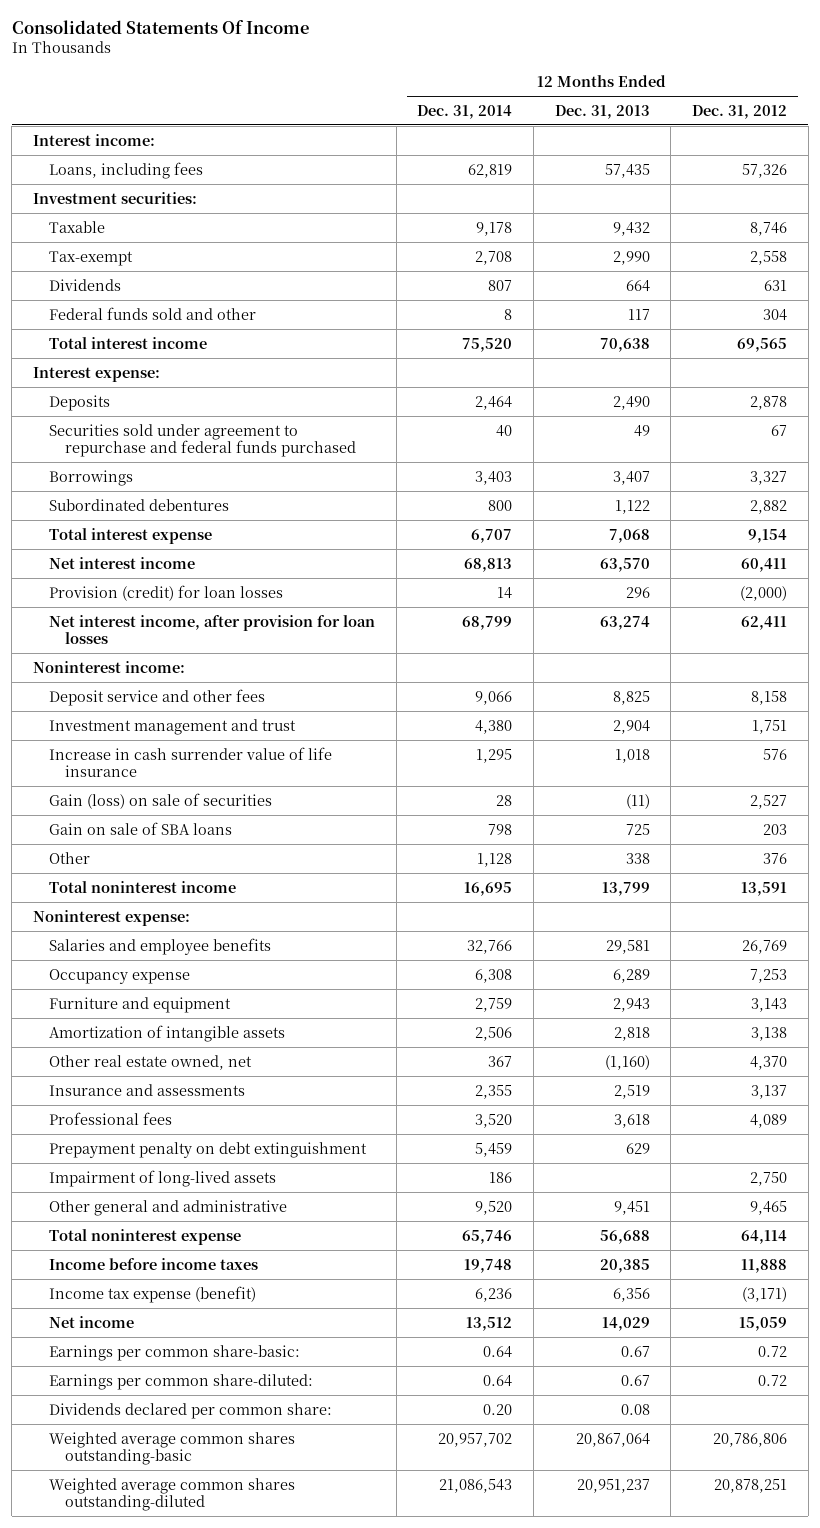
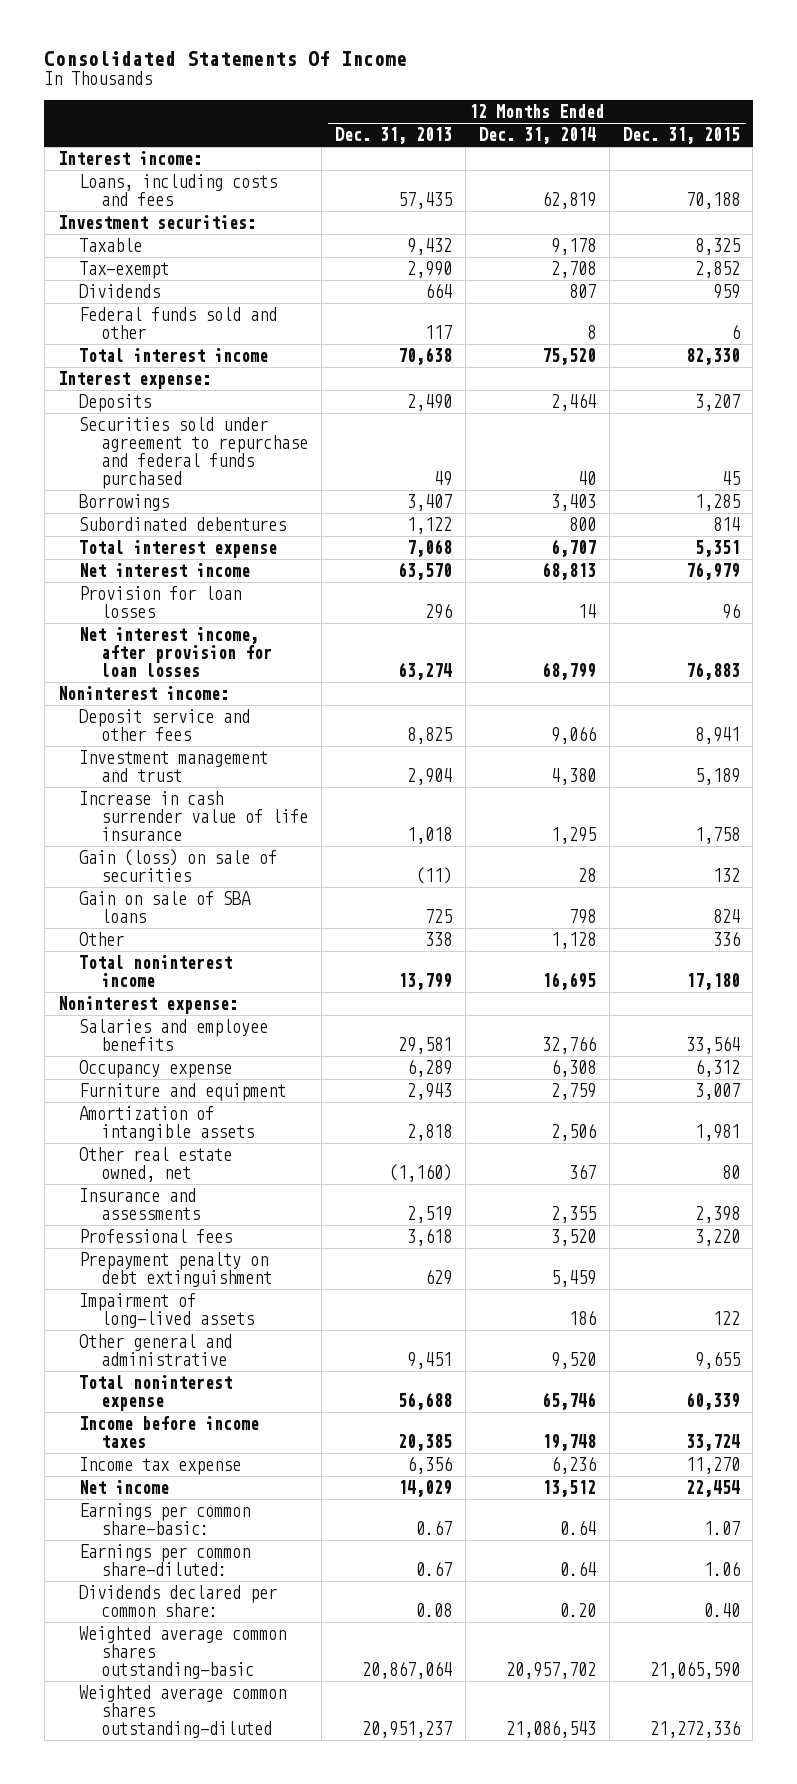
[692,104,788,119] Dec. 31, 2012 -> none
none -> [622,127,740,145] Dec. 31, 2015
[48,161,203,179] Loans, including fees -> [79,174,278,207] Loans, including costs and fees
[48,584,283,601] Provision (credit) for loan losses -> [79,586,242,619] Provision for loan losses
[48,1285,256,1303] Income tax expense (benefit) -> [79,1457,242,1476] Income tax expense

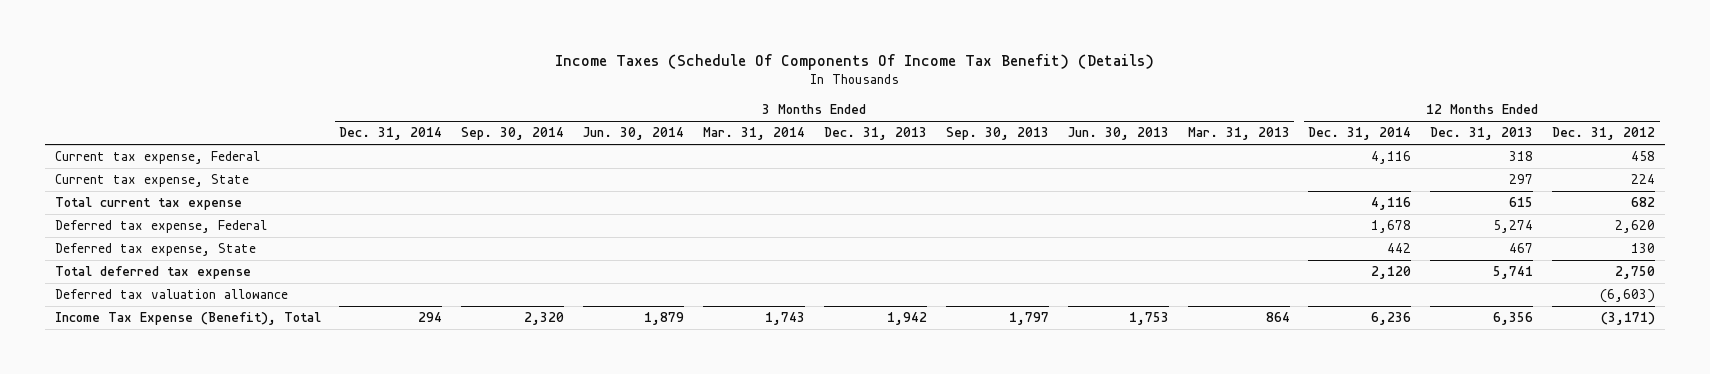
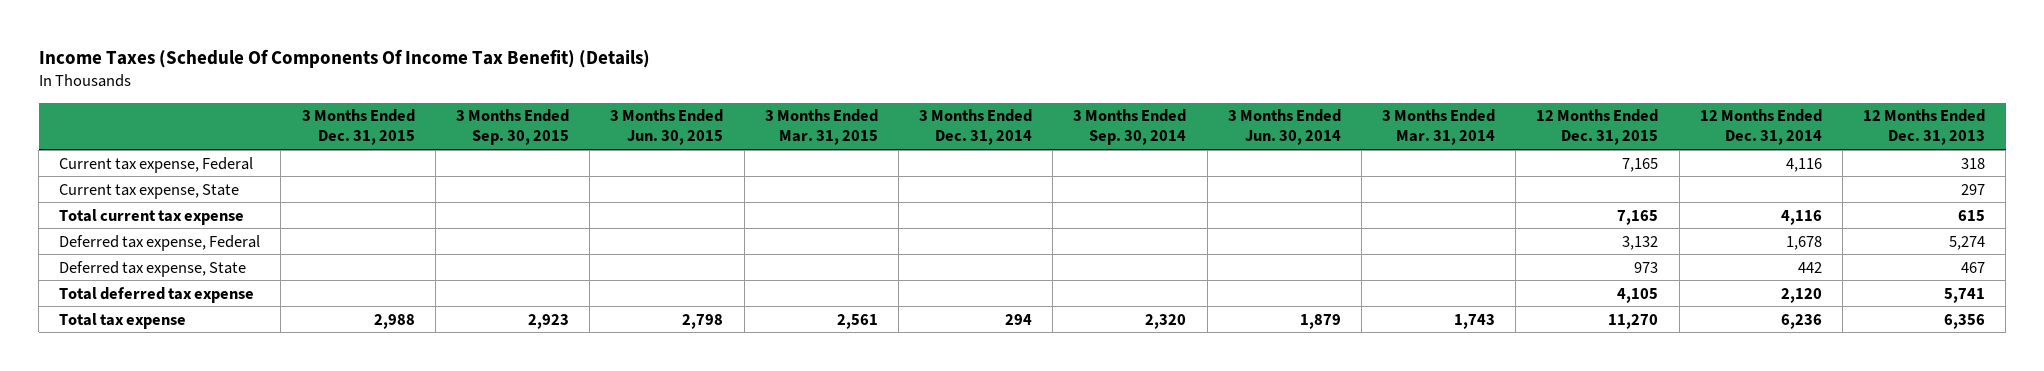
[823,127,927,141] Dec. 31, 2013 -> none
[945,127,1049,141] Sep. 30, 2013 -> none
[1067,127,1169,141] Jun. 30, 2013 -> none
[1187,127,1290,141] Mar. 31, 2013 -> none
[1552,127,1656,141] Dec. 31, 2012 -> none
none -> [301,109,415,146] 3 Months Ended Dec. 31, 2015
none -> [456,109,570,146] 3 Months Ended Sep. 30, 2015
none -> [610,109,724,146] 3 Months Ended Jun. 30, 2015
none -> [764,109,878,146] 3 Months Ended Mar. 31, 2015
none -> [1536,109,1659,146] 12 Months Ended Dec. 31, 2015
[54,289,288,300] Deferred tax valuation allowance -> none
[54,312,321,326] Income Tax Expense (Benefit), Total -> [59,312,187,329] Total tax expense

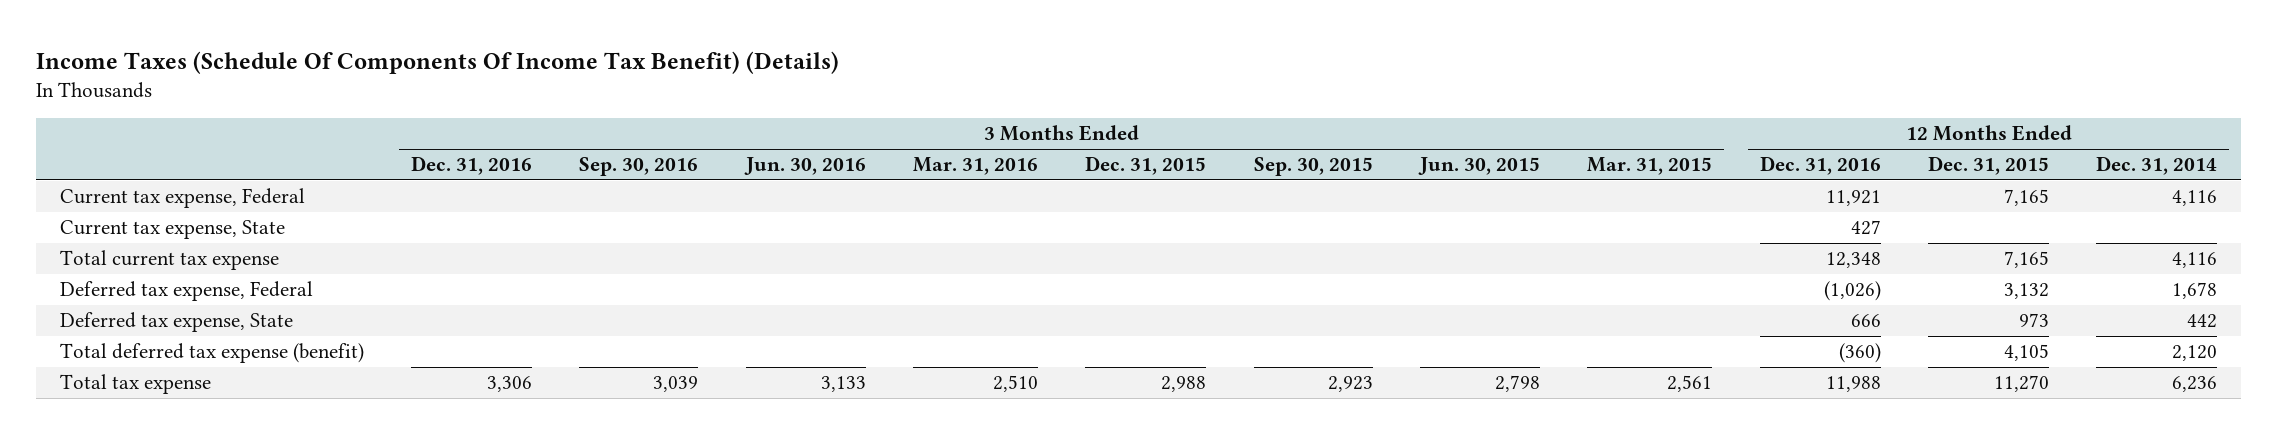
[919,109,1033,146] 3 Months Ended Dec. 31, 2014 -> none
[1073,109,1187,146] 3 Months Ended Sep. 30, 2014 -> none
[1227,109,1341,146] 3 Months Ended Jun. 30, 2014 -> none
[1382,109,1496,146] 3 Months Ended Mar. 31, 2014 -> none
[1863,109,1986,146] 12 Months Ended Dec. 31, 2013 -> none
none -> [410,156,532,176] Dec. 31, 2016
none -> [579,157,699,177] Sep. 30, 2016
none -> [743,157,866,176] Jun. 30, 2016
none -> [912,157,1038,176] Mar. 31, 2016
none -> [1759,156,1881,176] Dec. 31, 2016
[59,286,255,303] Total deferred tax expense -> [59,343,364,364] Total deferred tax expense (benefit)

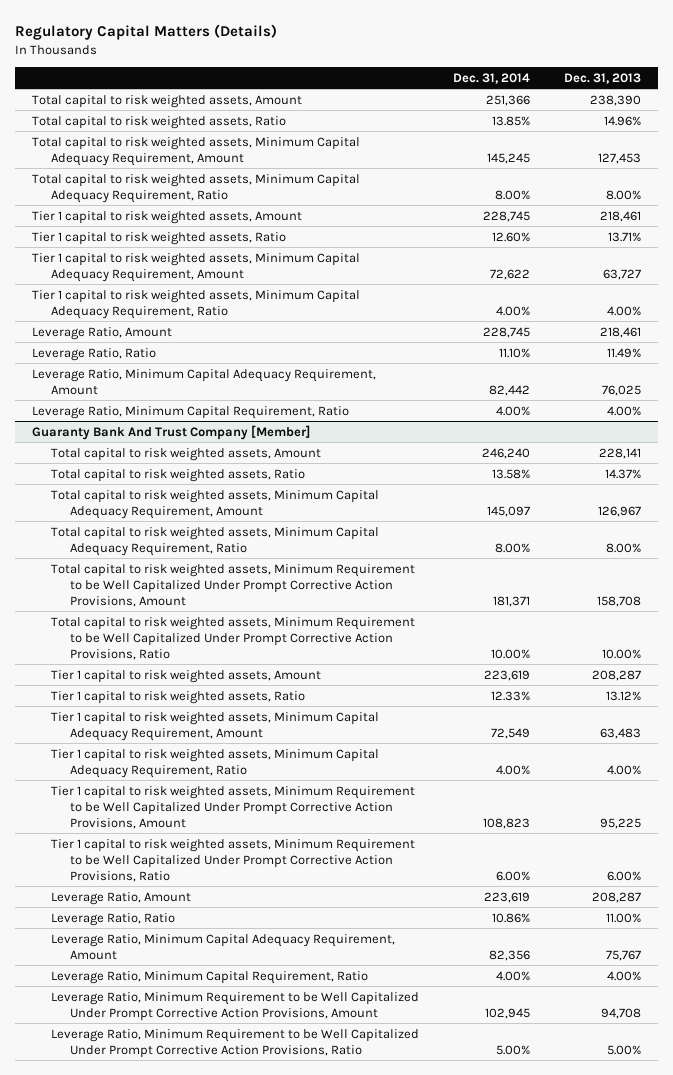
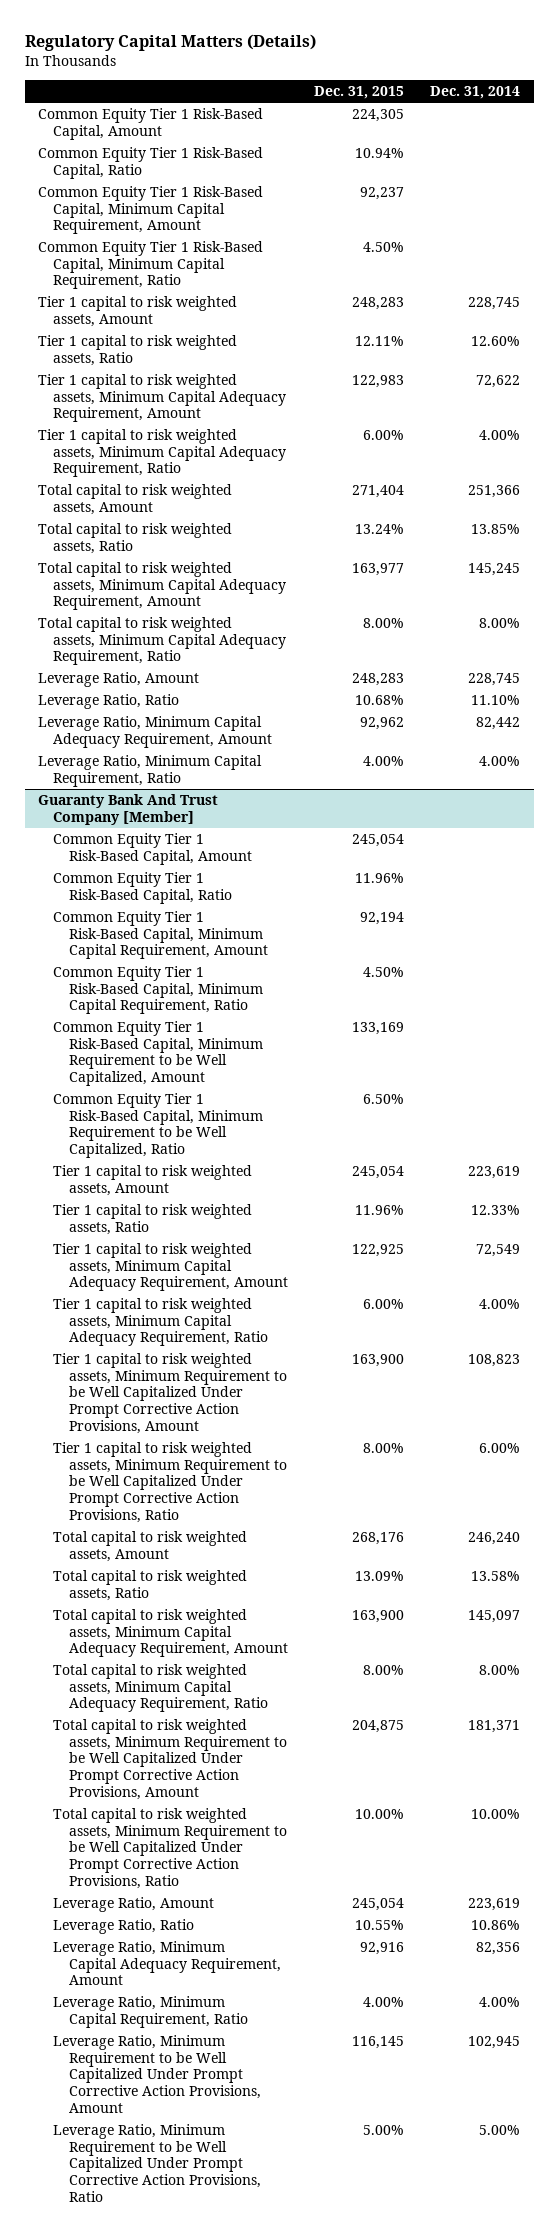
[564,72,642,84] Dec. 31, 2013 -> none
none -> [314,86,405,100] Dec. 31, 2015
none -> [38,108,264,140] Common Equity Tier 1 Risk-Based Capital, Amount
none -> [38,147,264,179] Common Equity Tier 1 Risk-Based Capital, Ratio
none -> [38,186,264,235] Common Equity Tier 1 Risk-Based Capital, Minimum Capital Requirement, Amount
none -> [38,241,264,290] Common Equity Tier 1 Risk-Based Capital, Minimum Capital Requirement, Ratio
[32,94,303,108] Total capital to risk weighted assets, Amount -> [38,484,233,515] Total capital to risk weighted assets, Amount
[32,115,287,129] Total capital to risk weighted assets, Ratio -> [38,523,233,554] Total capital to risk weighted assets, Ratio
[32,136,361,166] Total capital to risk weighted assets, Minimum Capital Adequacy Requirement, Amount -> [38,562,287,611] Total capital to risk weighted assets, Minimum Capital Adequacy Requirement, Amount
[32,173,361,203] Total capital to risk weighted assets, Minimum Capital Adequacy Requirement, Ratio -> [38,617,287,666] Total capital to risk weighted assets, Minimum Capital Adequacy Requirement, Ratio
none -> [53,833,252,865] Common Equity Tier 1 Risk-Based Capital, Amount
none -> [53,872,232,904] Common Equity Tier 1 Risk-Based Capital, Ratio
none -> [53,911,268,960] Common Equity Tier 1 Risk-Based Capital, Minimum Capital Requirement, Amount
none -> [53,966,263,1015] Common Equity Tier 1 Risk-Based Capital, Minimum Capital Requirement, Ratio
none -> [53,1021,263,1087] Common Equity Tier 1 Risk-Based Capital, Minimum Requirement to be Well Capitalized, Amount
none -> [53,1093,263,1159] Common Equity Tier 1 Risk-Based Capital, Minimum Requirement to be Well Capitalized, Ratio
[51,447,322,461] Total capital to risk weighted assets, Amount -> [53,1531,248,1562] Total capital to risk weighted assets, Amount
[51,468,306,482] Total capital to risk weighted assets, Ratio -> [53,1570,248,1601] Total capital to risk weighted assets, Ratio
[51,489,380,519] Total capital to risk weighted assets, Minimum Capital Adequacy Requirement, Amount -> [53,1609,288,1658] Total capital to risk weighted assets, Minimum Capital Adequacy Requirement, Amount
[51,526,380,556] Total capital to risk weighted assets, Minimum Capital Adequacy Requirement, Ratio -> [53,1664,268,1713] Total capital to risk weighted assets, Minimum Capital Adequacy Requirement, Ratio
[51,563,416,607] Total capital to risk weighted assets, Minimum Requirement to be Well Capitalized Under Prompt Corrective Action Provisions, Amount -> [53,1719,287,1800] Total capital to risk weighted assets, Minimum Requirement to be Well Capitalized Under Prompt Corrective Action Provisions, Amount
[51,616,416,660] Total capital to risk weighted assets, Minimum Requirement to be Well Capitalized Under Prompt Corrective Action Provisions, Ratio -> [53,1808,287,1889] Total capital to risk weighted assets, Minimum Requirement to be Well Capitalized Under Prompt Corrective Action Provisions, Ratio

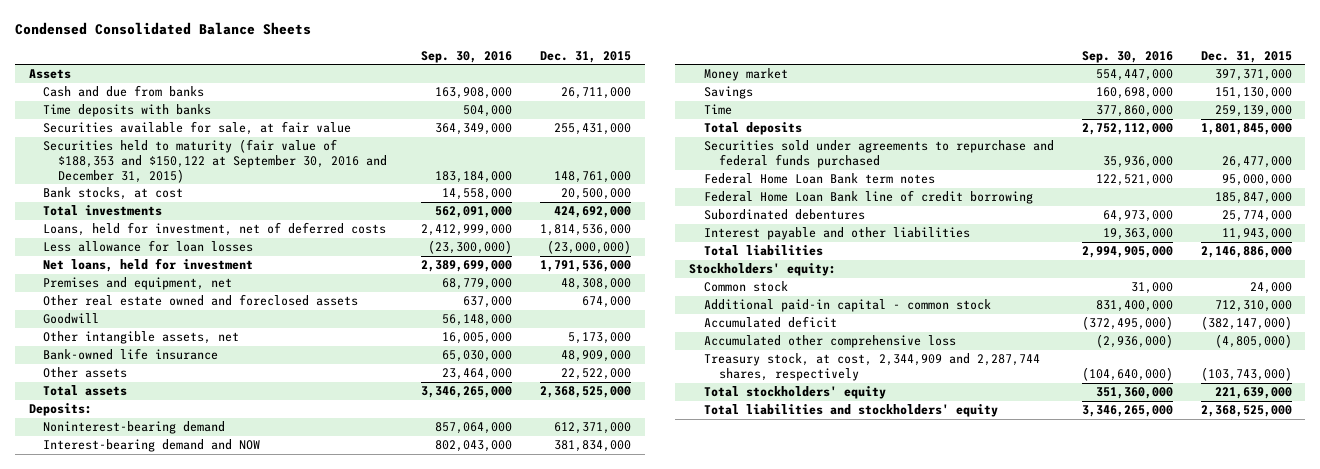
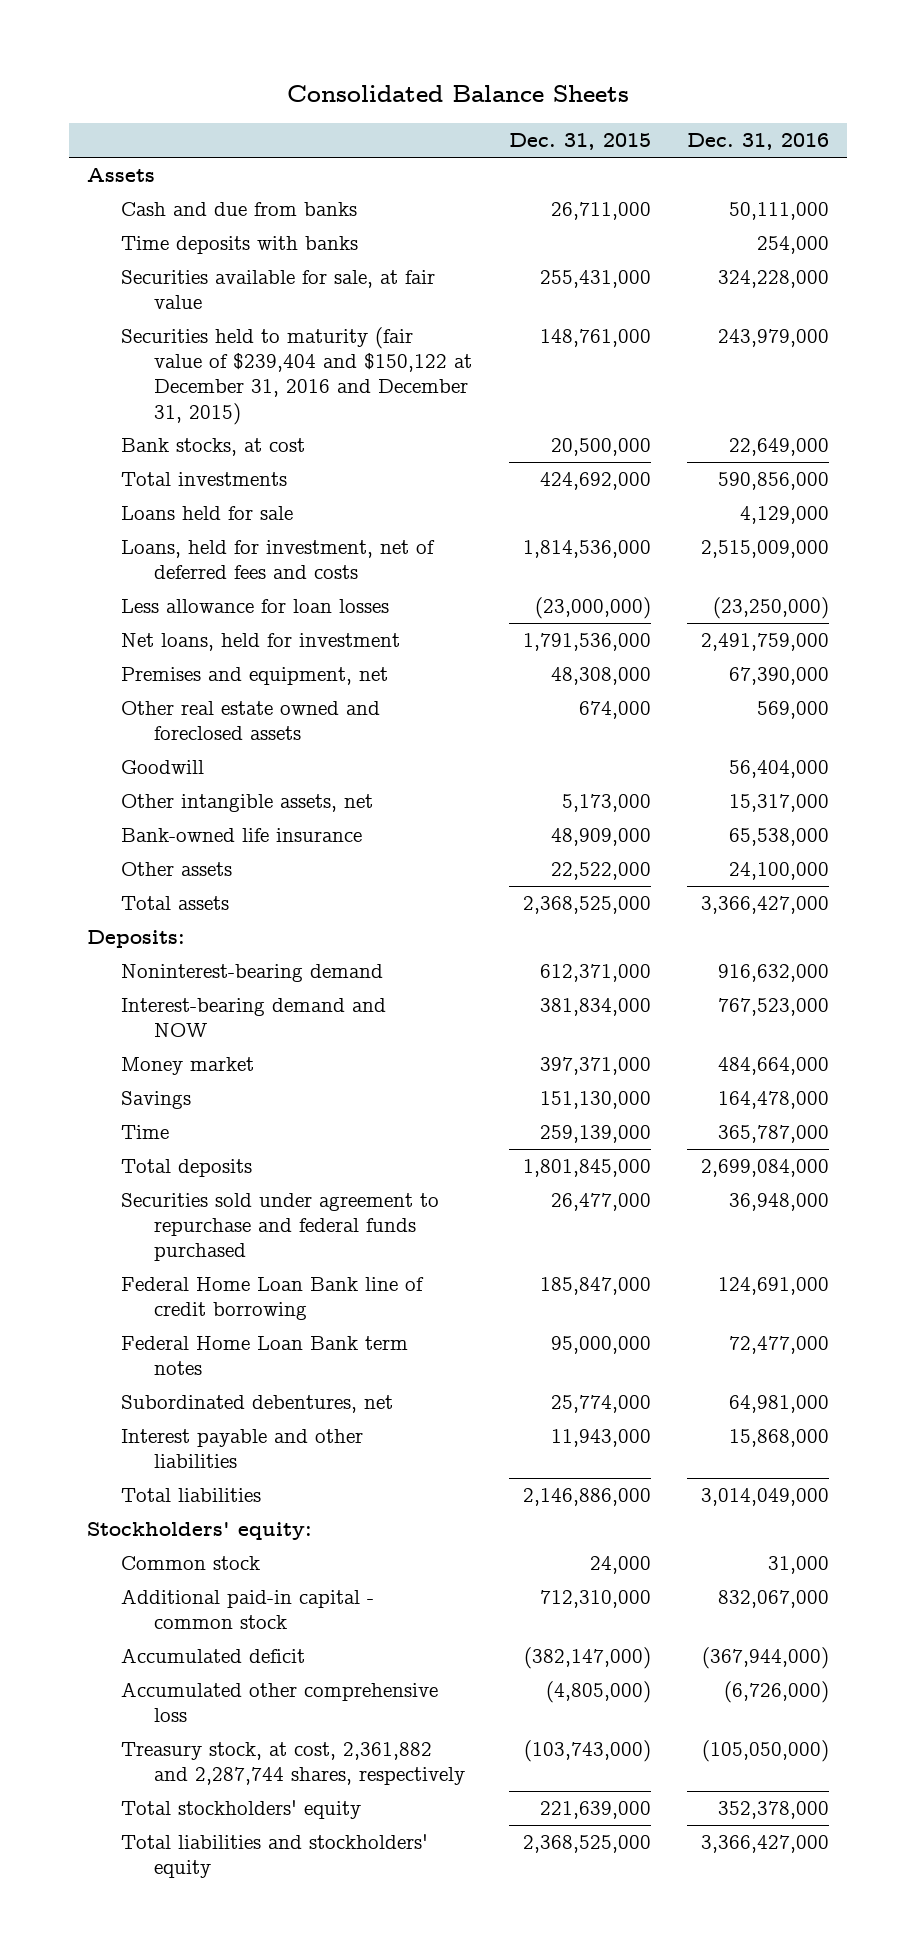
[14,21,311,35] Condensed Consolidated Balance Sheets -> [287,84,630,102] Consolidated Balance Sheets
[421,50,513,63] Sep. 30, 2016 -> none
none -> [687,133,830,151] Dec. 31, 2016
[43,139,388,183] Securities held to maturity (fair value of $188,353 and $150,122 at September 30, 2016 and December 31, 2015) -> [120,327,473,425] Securities held to maturity (fair value of $239,404 and $150,122 at December 31, 2016 and December 31, 2015)
none -> [120,506,293,521] Loans held for sale
[43,222,387,237] Loans, held for investment, net of deferred costs -> [120,540,435,580] Loans, held for investment, net of deferred fees and costs
[704,140,1055,169] Securities sold under agreements to repurchase and federal funds purchased -> [120,1193,439,1262] Securities sold under agreement to repurchase and federal funds purchased
[704,173,936,185] Federal Home Loan Bank term notes -> [120,1336,408,1376] Federal Home Loan Bank term notes
[704,209,866,221] Subordinated debentures -> [120,1395,393,1414] Subordinated debentures, net
[704,353,1041,382] Treasury stock, at cost, 2,344,909 and 2,287,744 shares, respectively -> [120,1742,466,1786] Treasury stock, at cost, 2,361,882 and 2,287,744 shares, respectively

